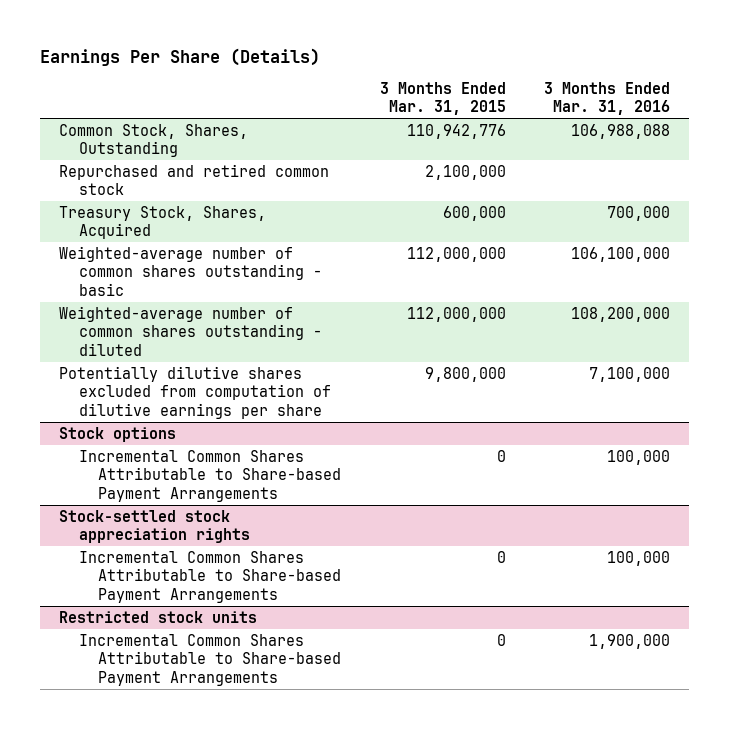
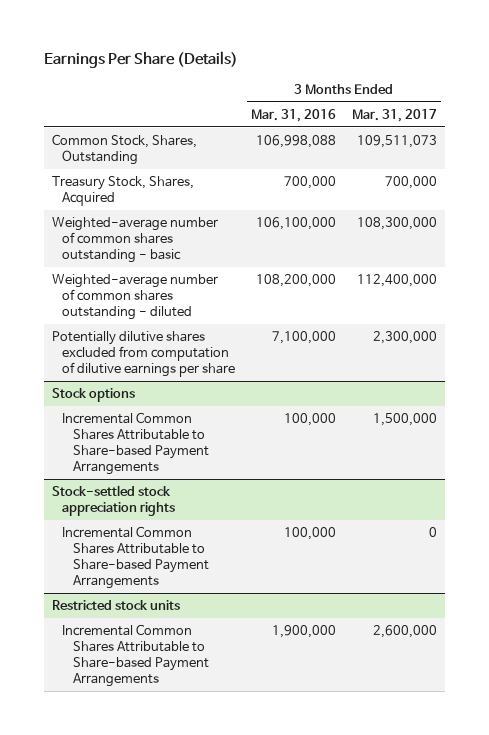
[379,81,506,116] 3 Months Ended Mar. 31, 2015 -> none
none -> [352,108,438,122] Mar. 31, 2017
[59,163,330,196] Repurchased and retired common stock -> none
[570,123,670,139] 106,988,088 -> [256,135,337,149] 106,998,088

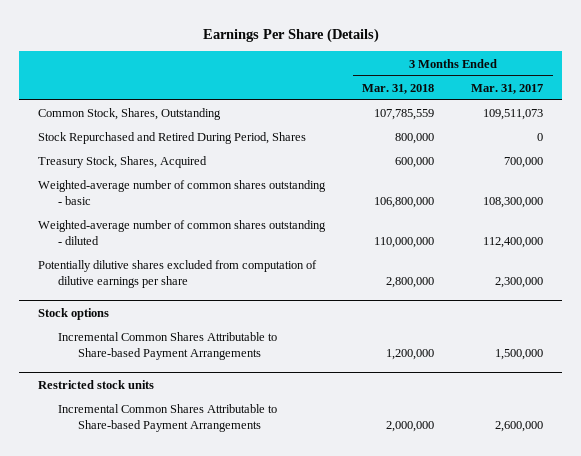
[251,108,337,122] Mar. 31, 2016 -> none
none -> [362,83,435,94] Mar. 31, 2018
none -> [38,132,307,145] Stock Repurchased and Retired During Period, Shares
[51,485,176,516] Stock-settled stock appreciation rights -> none
[62,526,209,589] Incremental Common Shares Attributable to Share-based Payment Arrangements -> none

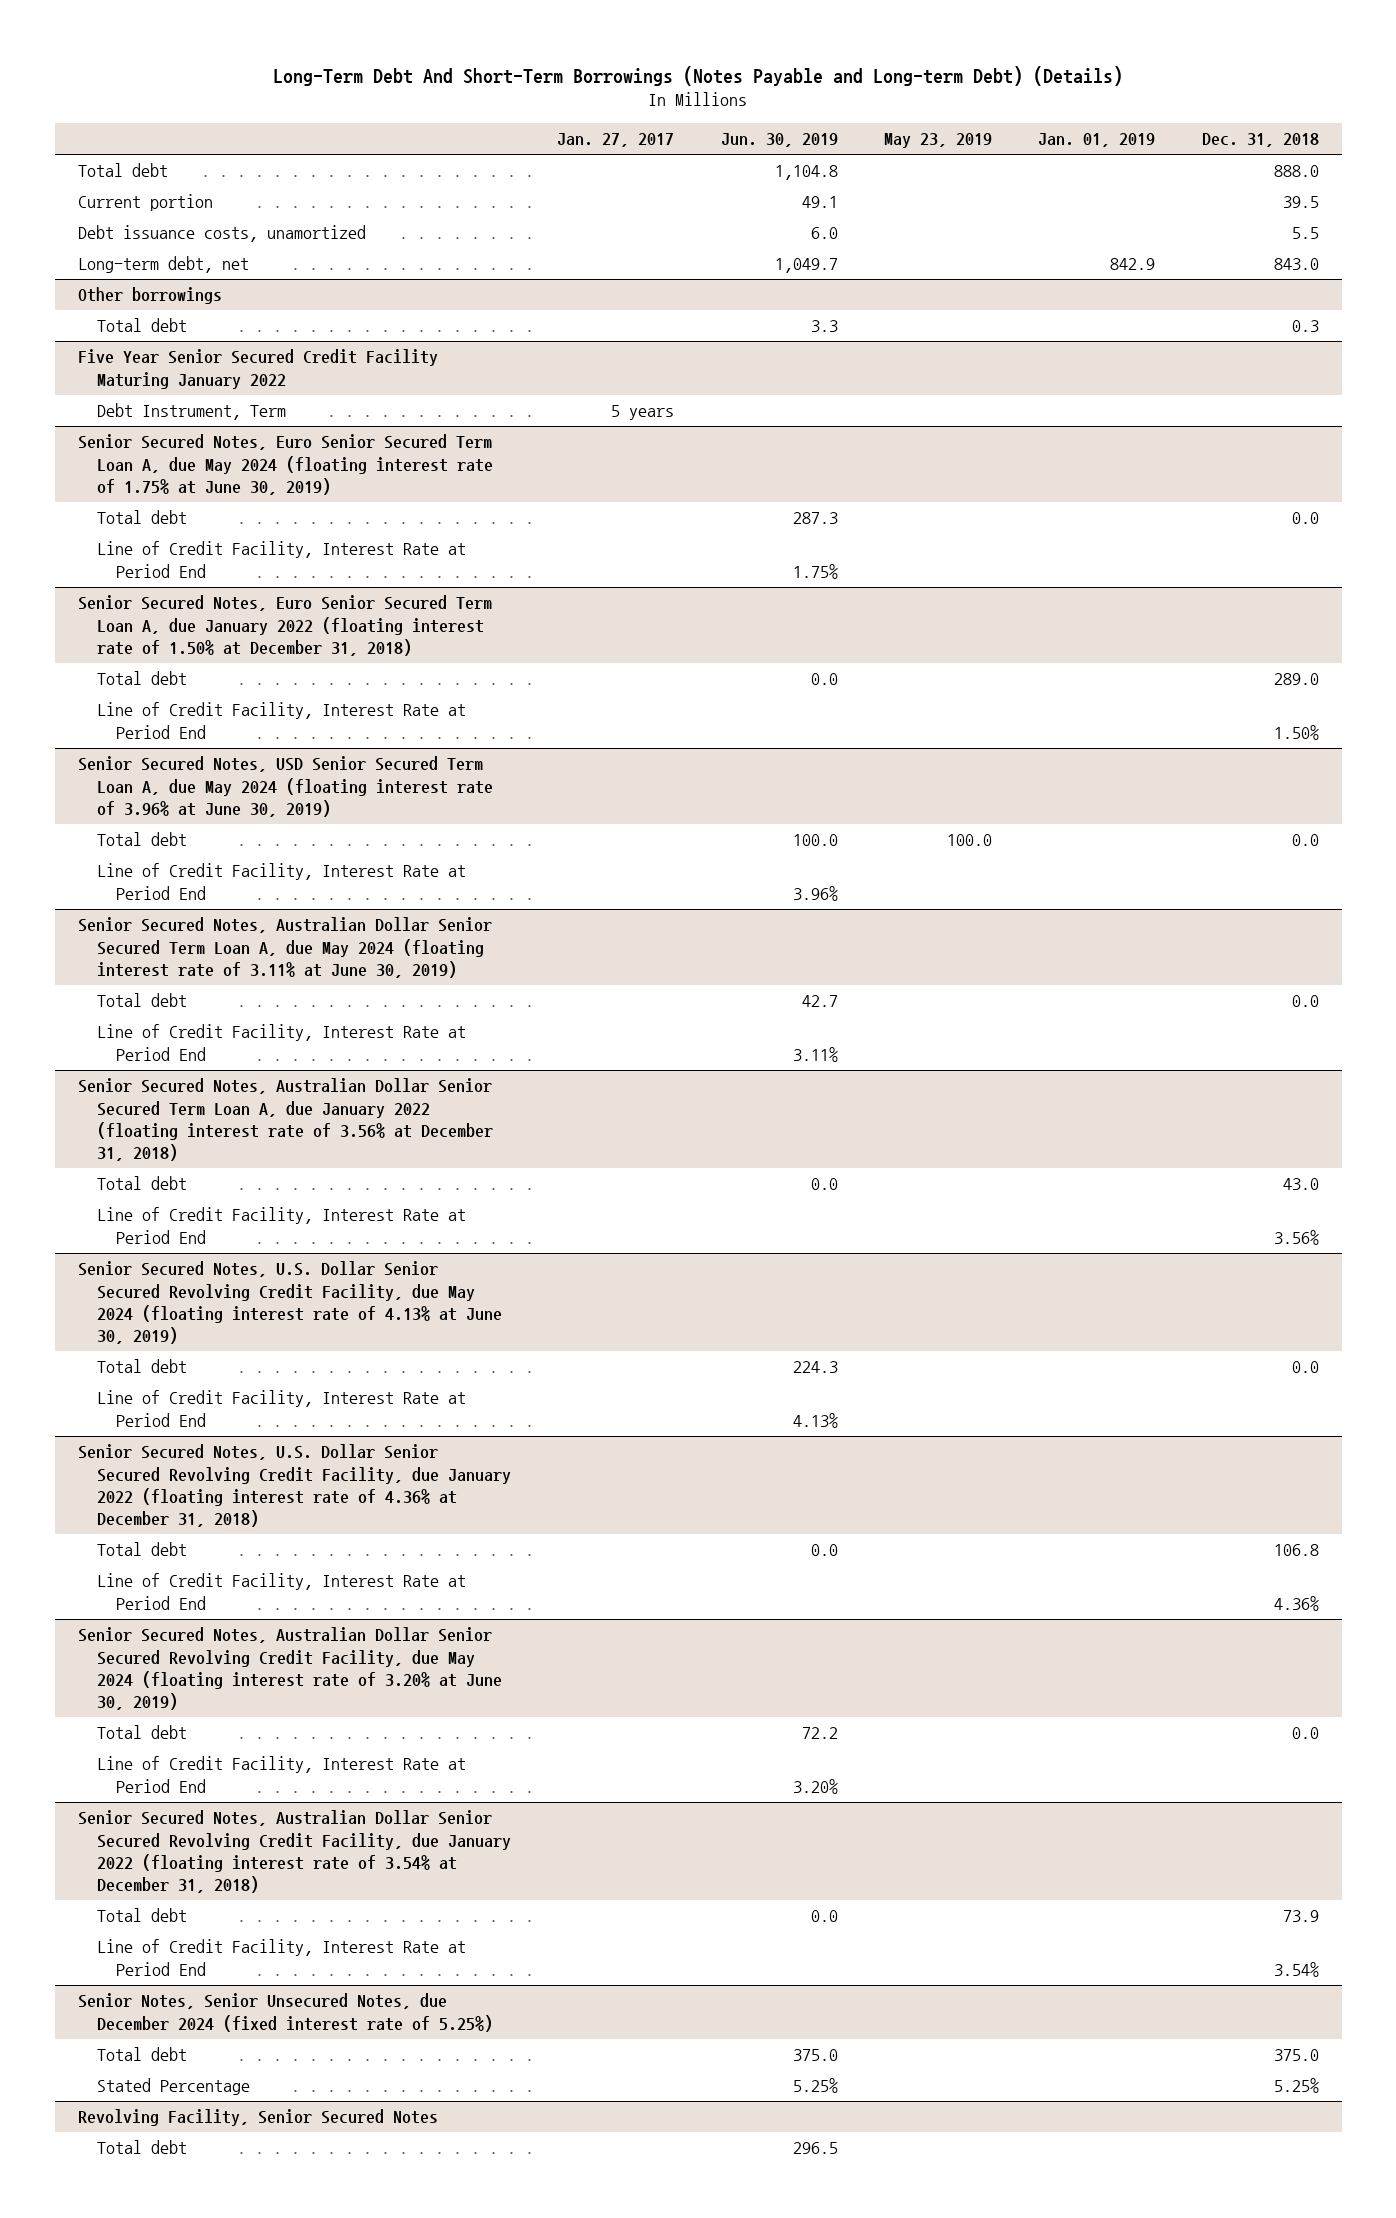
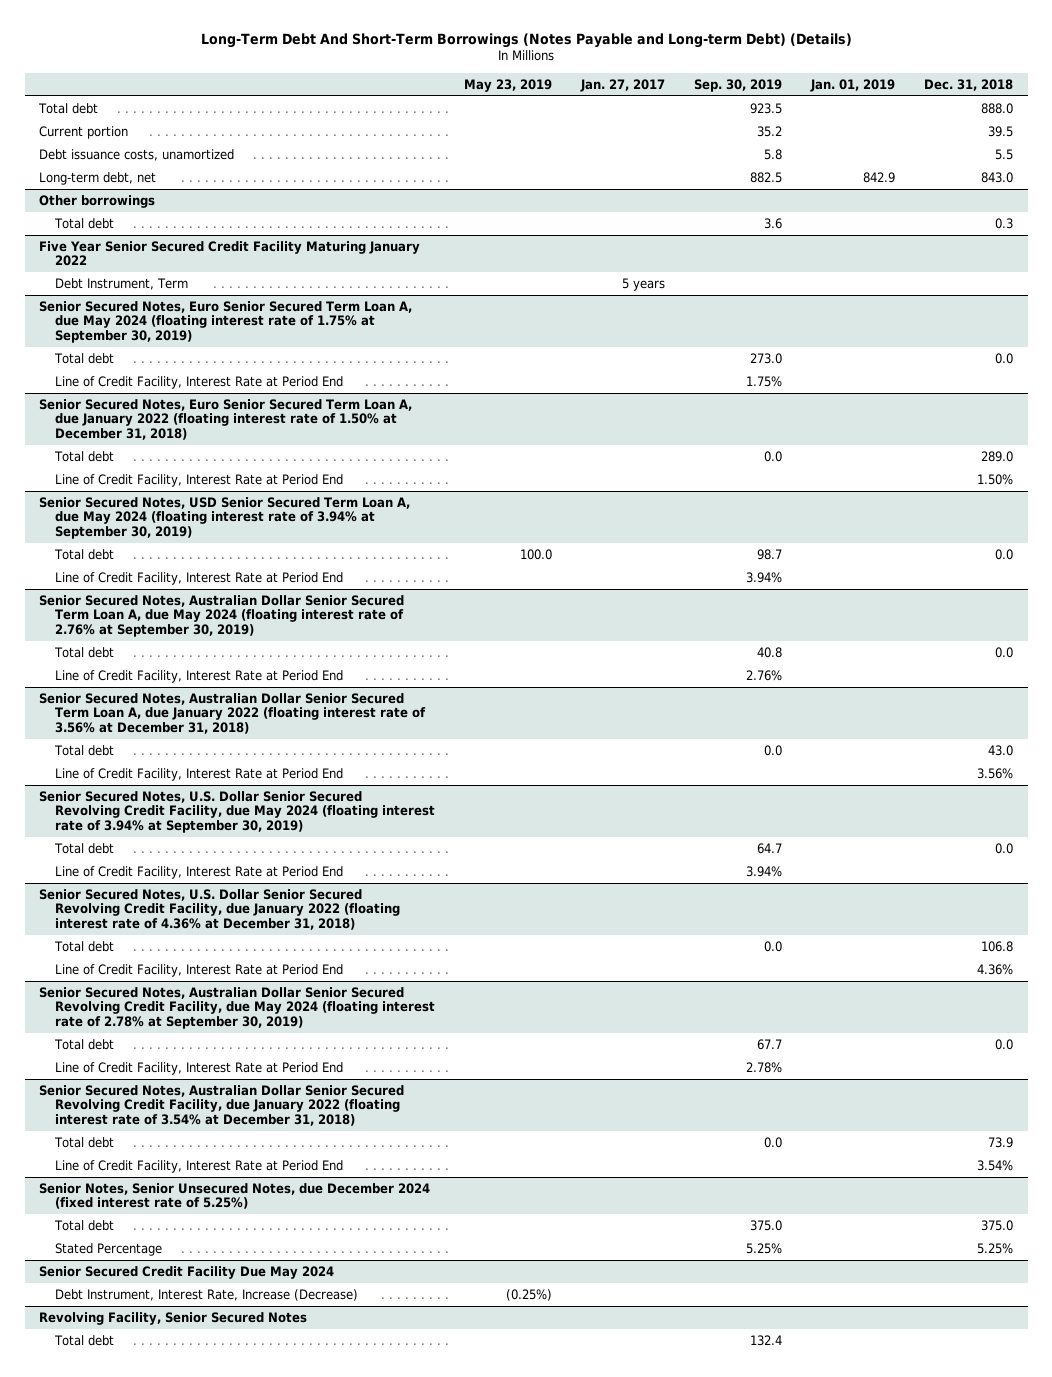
[720,133,838,148] Jun. 30, 2019 -> none
none -> [693,78,782,92] Sep. 30, 2019
[77,434,493,495] Senior Secured Notes, Euro Senior Secured Term Loan A, due May 2024 (floating interest rate of 1.75% at June 30, 2019) -> [39,300,413,343] Senior Secured Notes, Euro Senior Secured Term Loan A, due May 2024 (floating interest rate of 1.75% at September 30, 2019)
[77,756,493,817] Senior Secured Notes, USD Senior Secured Term Loan A, due May 2024 (floating interest rate of 3.96% at June 30, 2019) -> [39,496,411,539] Senior Secured Notes, USD Senior Secured Term Loan A, due May 2024 (floating interest rate of 3.94% at September 30, 2019)
[77,917,492,978] Senior Secured Notes, Australian Dollar Senior Secured Term Loan A, due May 2024 (floating interest rate of 3.11% at June 30, 2019) -> [39,594,405,637] Senior Secured Notes, Australian Dollar Senior Secured Term Loan A, due May 2024 (floating interest rate of 2.76% at September 30, 2019)
[77,1261,502,1345] Senior Secured Notes, U.S. Dollar Senior Secured Revolving Credit Facility, due May 2024 (floating interest rate of 4.13% at June 30, 2019) -> [39,790,435,833] Senior Secured Notes, U.S. Dollar Senior Secured Revolving Credit Facility, due May 2024 (floating interest rate of 3.94% at September 30, 2019)
[77,1627,502,1711] Senior Secured Notes, Australian Dollar Senior Secured Revolving Credit Facility, due May 2024 (floating interest rate of 3.20% at June 30, 2019) -> [39,986,435,1029] Senior Secured Notes, Australian Dollar Senior Secured Revolving Credit Facility, due May 2024 (floating interest rate of 2.78% at September 30, 2019)
none -> [39,1265,335,1279] Senior Secured Credit Facility Due May 2024
none -> [54,1288,358,1301] Debt Instrument, Interest Rate, Increase (Decrease)

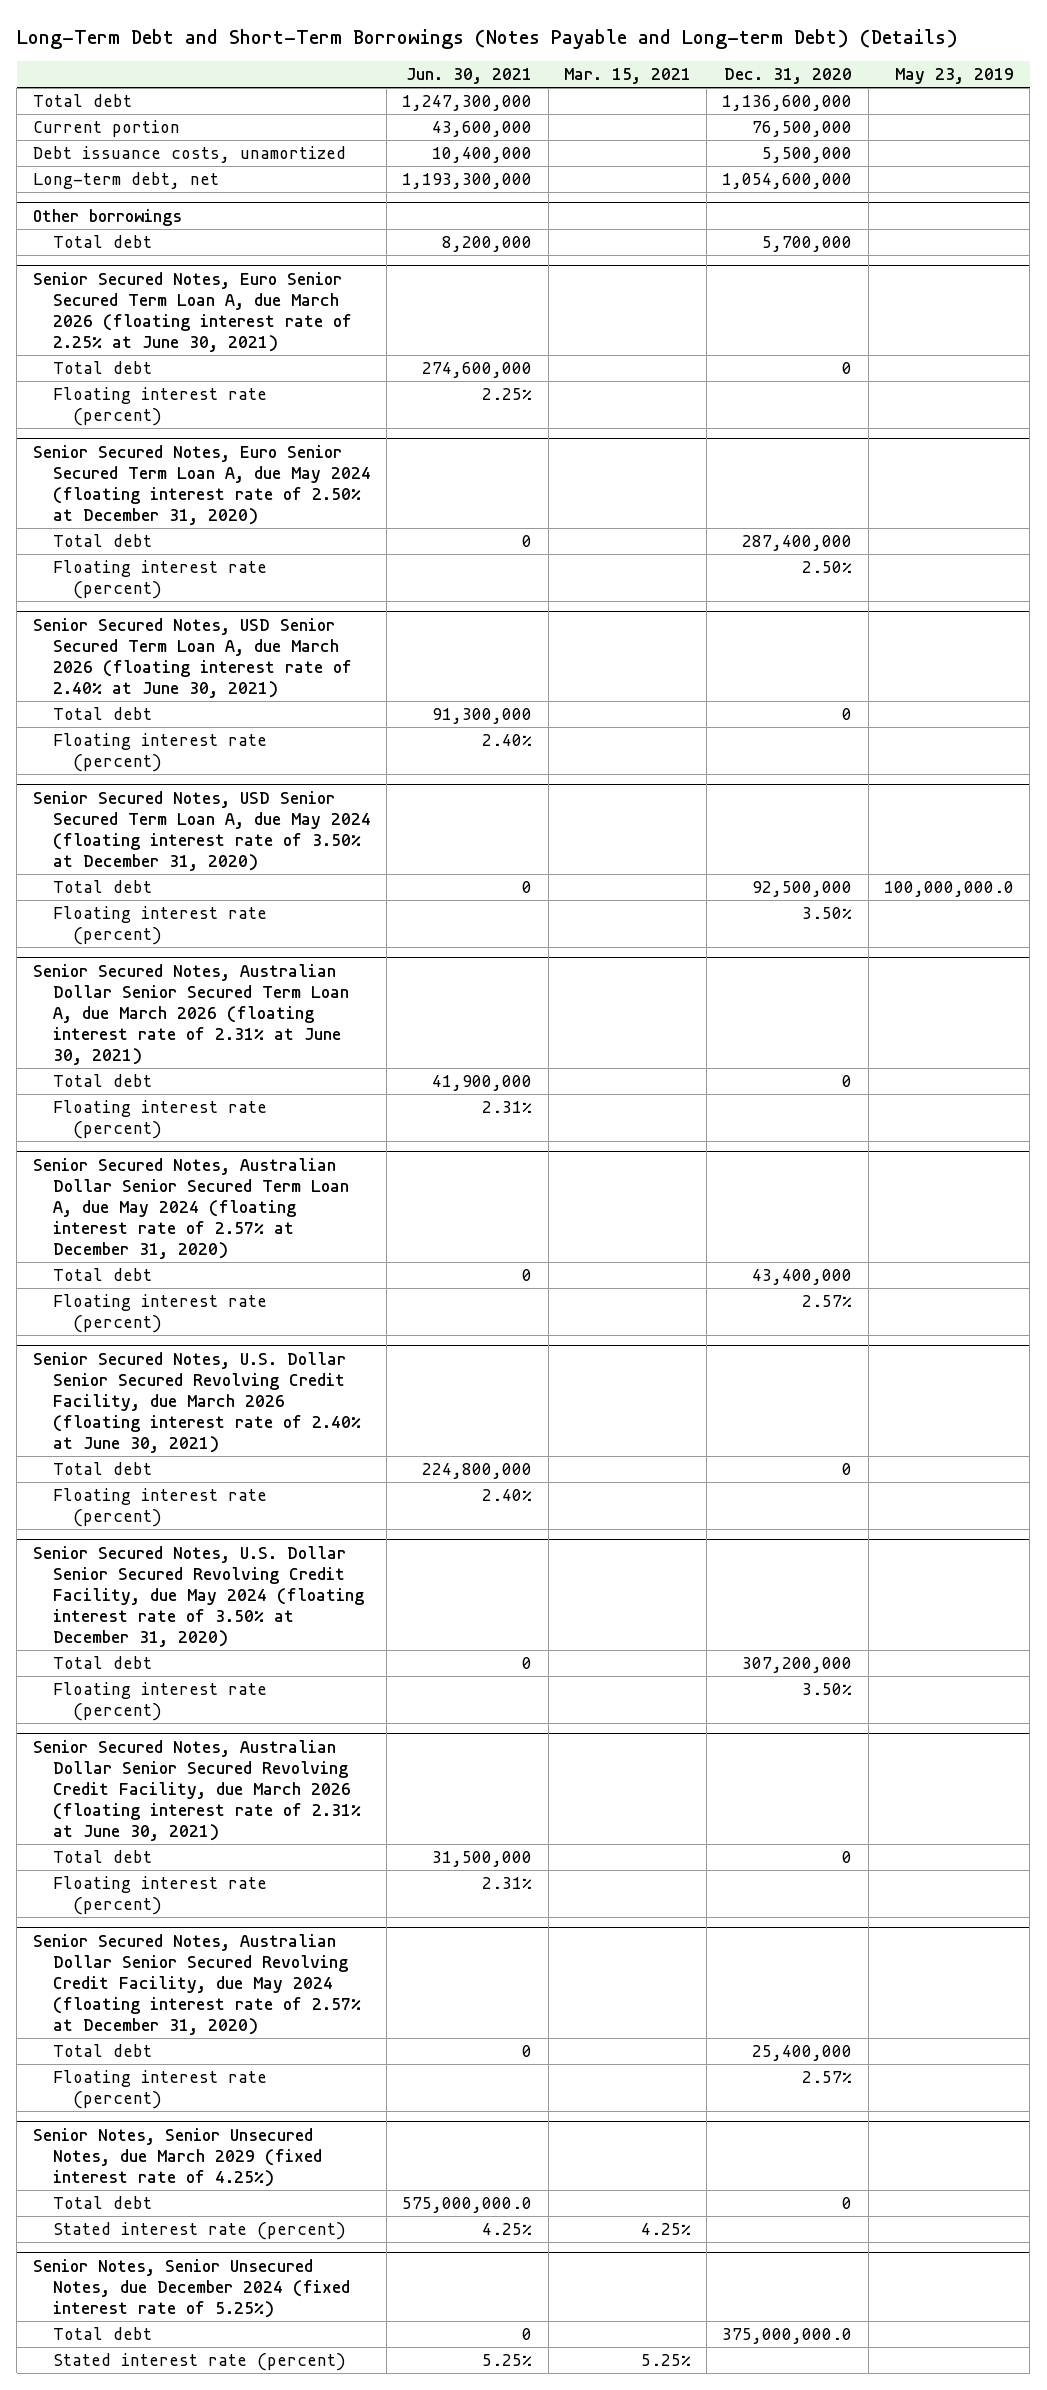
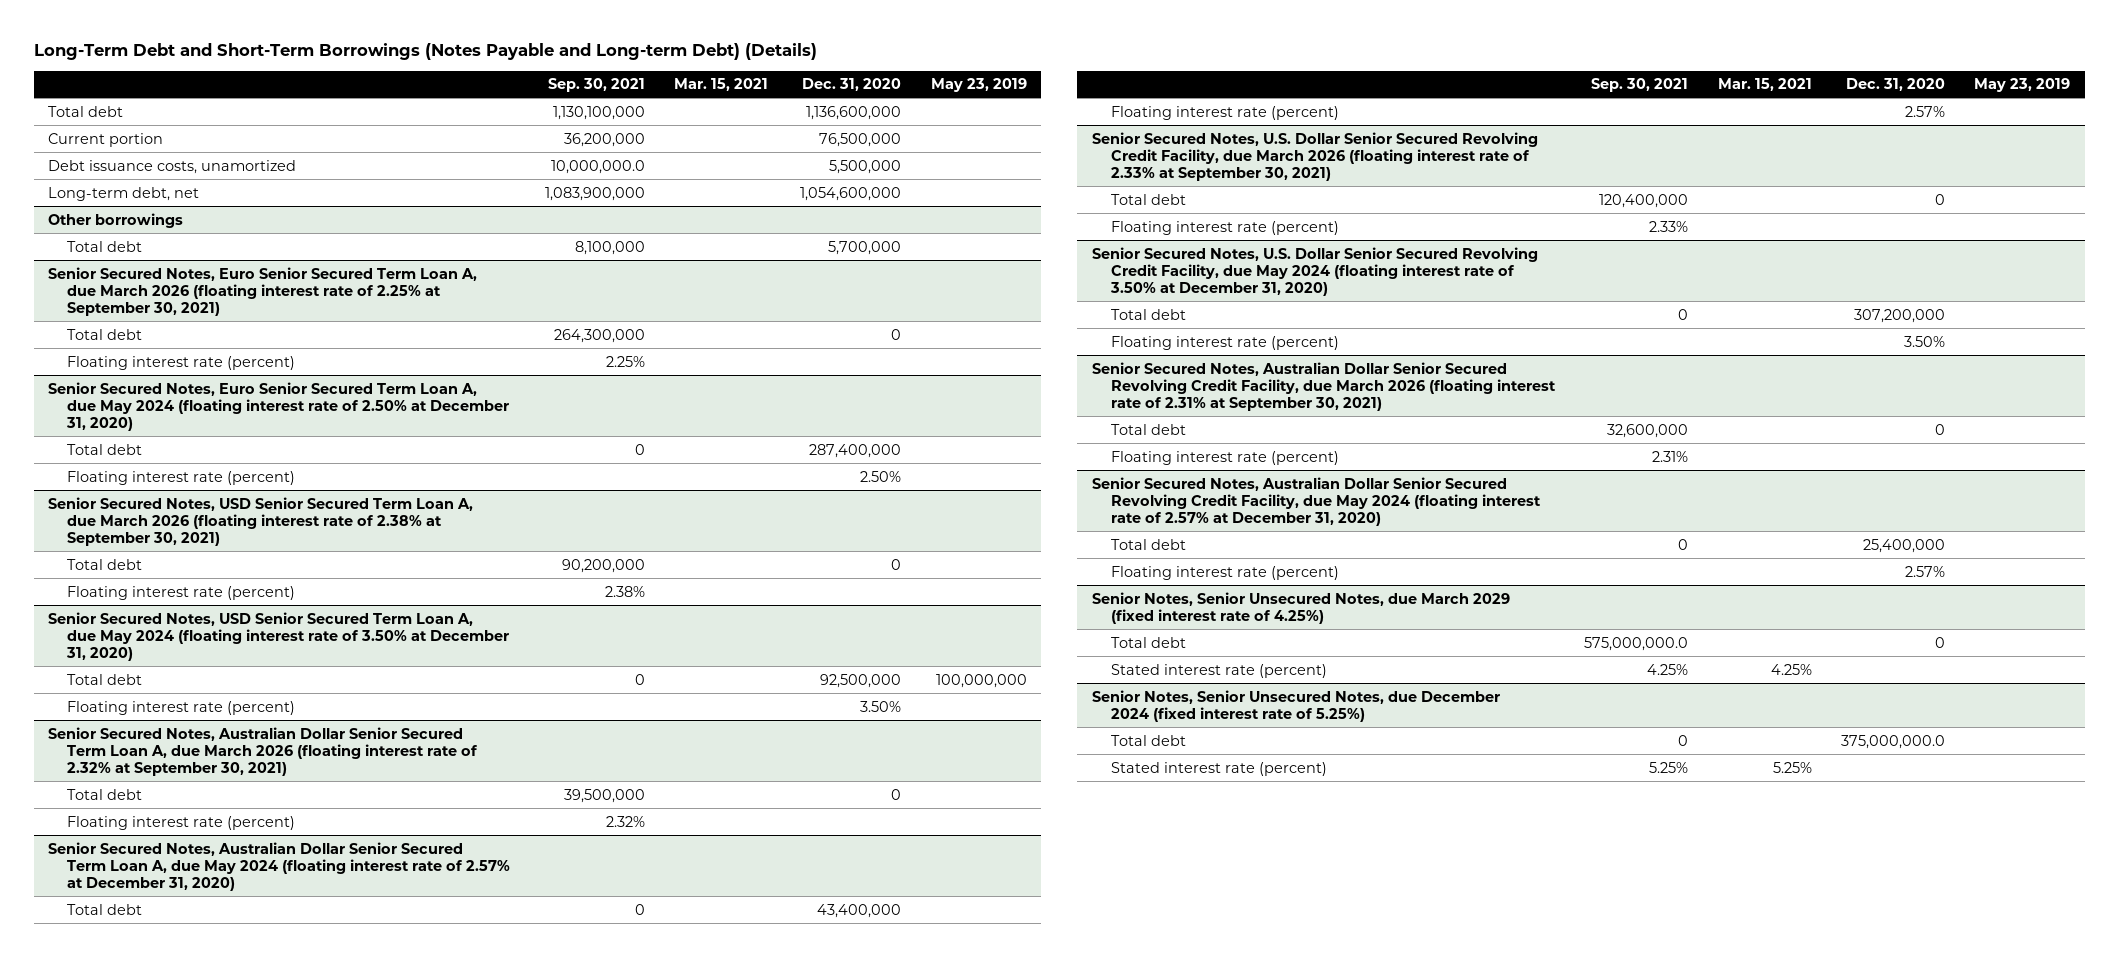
[406,68,533,85] Jun. 30, 2021 -> none
none -> [547,78,645,93] Sep. 30, 2021
[32,271,353,352] Senior Secured Notes, Euro Senior Secured Term Loan A, due March 2026 (floating interest rate of 2.25% at June 30, 2021) -> [48,266,478,316] Senior Secured Notes, Euro Senior Secured Term Loan A, due March 2026 (floating interest rate of 2.25% at September 30, 2021)
[32,617,353,698] Senior Secured Notes, USD Senior Secured Term Loan A, due March 2026 (floating interest rate of 2.40% at June 30, 2021) -> [48,496,474,546] Senior Secured Notes, USD Senior Secured Term Loan A, due March 2026 (floating interest rate of 2.38% at September 30, 2021)
[883,881,1014,898] 100,000,000.0 -> [935,673,1027,688] 100,000,000
[32,963,350,1065] Senior Secured Notes, Australian Dollar Senior Secured Term Loan A, due March 2026 (floating interest rate of 2.31% at June 30, 2021) -> [48,726,479,776] Senior Secured Notes, Australian Dollar Senior Secured Term Loan A, due March 2026 (floating interest rate of 2.32% at September 30, 2021)
[32,1351,362,1453] Senior Secured Notes, U.S. Dollar Senior Secured Revolving Credit Facility, due March 2026 (floating interest rate of 2.40% at June 30, 2021) -> [1092,131,1539,181] Senior Secured Notes, U.S. Dollar Senior Secured Revolving Credit Facility, due March 2026 (floating interest rate of 2.33% at September 30, 2021)
[32,1739,362,1841] Senior Secured Notes, Australian Dollar Senior Secured Revolving Credit Facility, due March 2026 (floating interest rate of 2.31% at June 30, 2021) -> [1092,361,1557,411] Senior Secured Notes, Australian Dollar Senior Secured Revolving Credit Facility, due March 2026 (floating interest rate of 2.31% at September 30, 2021)

